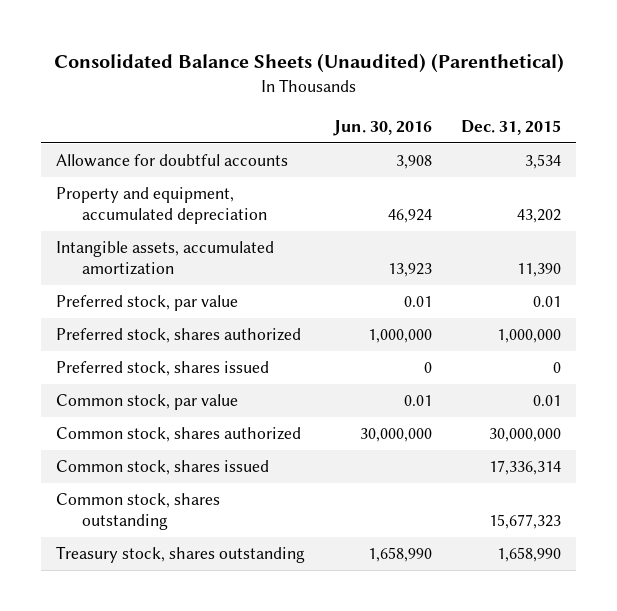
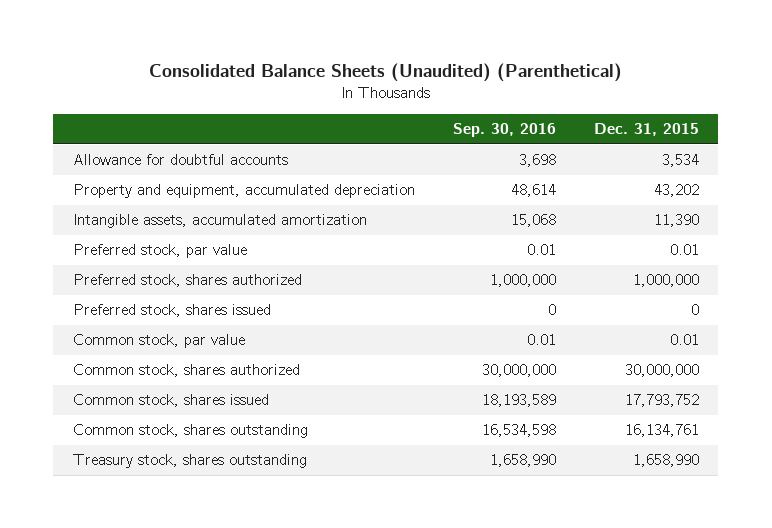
[333,119,433,136] Jun. 30, 2016 -> none
none -> [452,123,556,138] Sep. 30, 2016
[489,460,562,476] 17,336,314 -> [625,394,700,408] 17,793,752
[489,514,562,530] 15,677,323 -> [625,424,700,438] 16,134,761

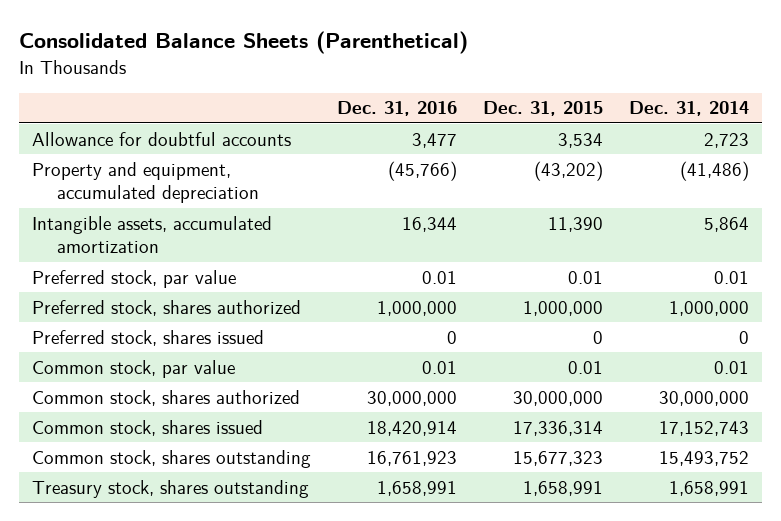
[148,63,622,83] Consolidated Balance Sheets (Unaudited) (Parenthetical) -> [18,31,468,55] Consolidated Balance Sheets (Parenthetical)
[452,123,556,138] Sep. 30, 2016 -> none
none -> [336,101,457,117] Dec. 31, 2016
none -> [629,101,750,117] Dec. 31, 2014
[654,184,700,198] 43,202 -> [533,160,603,181] (43,202)
[625,394,700,408] 17,793,752 -> [512,420,603,436] 17,336,314
[625,424,700,438] 16,134,761 -> [512,450,603,466] 15,677,323
[633,454,700,468] 1,658,990 -> [522,480,603,496] 1,658,991

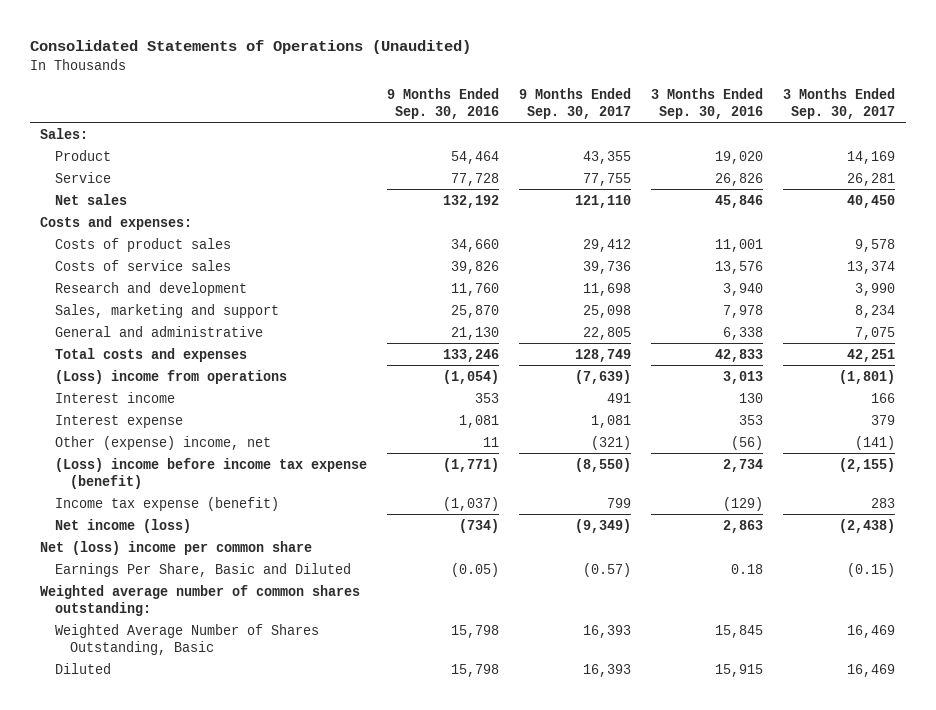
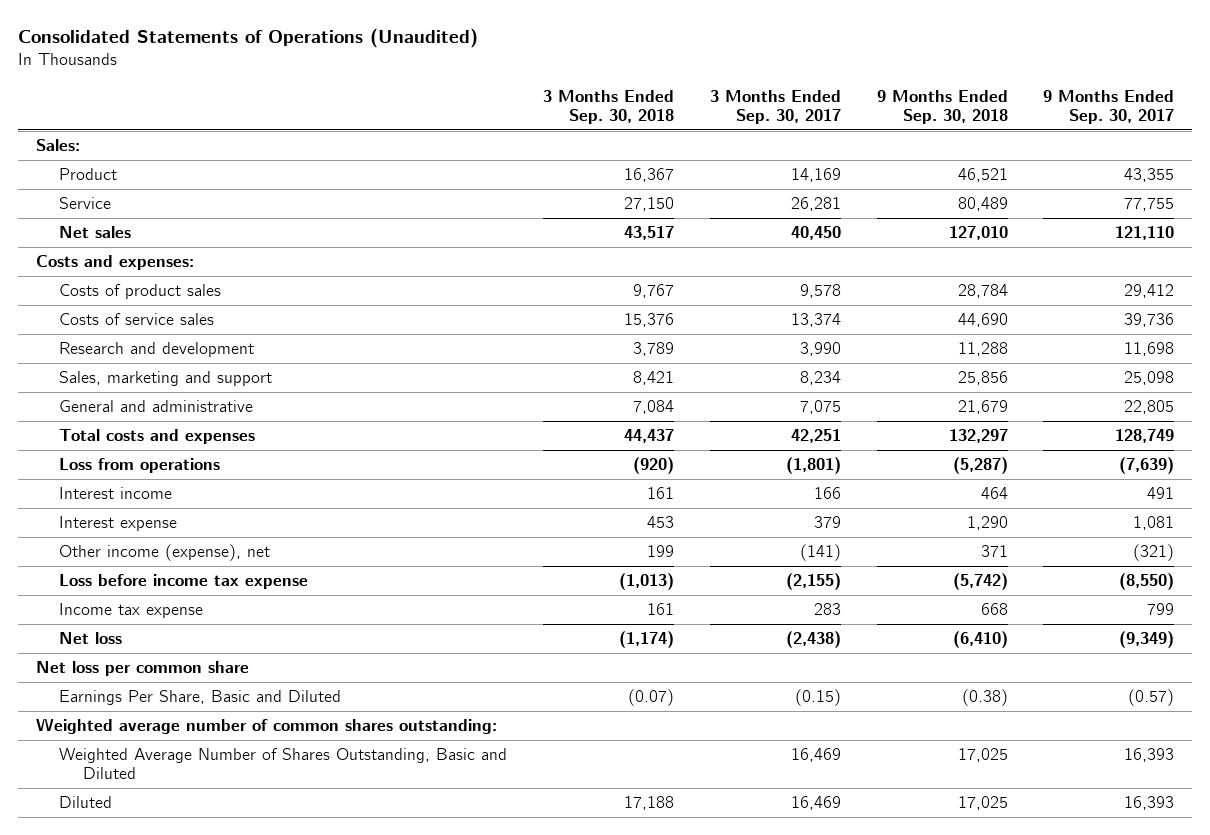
[387,87,500,119] 9 Months Ended Sep. 30, 2016 -> none
[651,87,764,119] 3 Months Ended Sep. 30, 2016 -> none
none -> [542,89,674,125] 3 Months Ended Sep. 30, 2018
none -> [876,89,1008,125] 9 Months Ended Sep. 30, 2018
[54,369,287,384] (Loss) income from operations -> [59,457,221,473] Loss from operations
[54,435,271,450] Other (expense) income, net -> [59,543,271,561] Other income (expense), net
[54,457,367,489] (Loss) income before income tax expense (benefit) -> [59,573,309,589] Loss before income tax expense
[54,496,279,511] Income tax expense (benefit) -> [59,602,204,618] Income tax expense
[54,518,191,533] Net income (loss) -> [59,631,123,644] Net loss
[40,540,313,555] Net (loss) income per common share -> [35,660,249,676] Net loss per common share
[54,623,319,655] Weighted Average Number of Shares Outstanding, Basic -> [59,747,508,780] Weighted Average Number of Shares Outstanding, Basic and Diluted

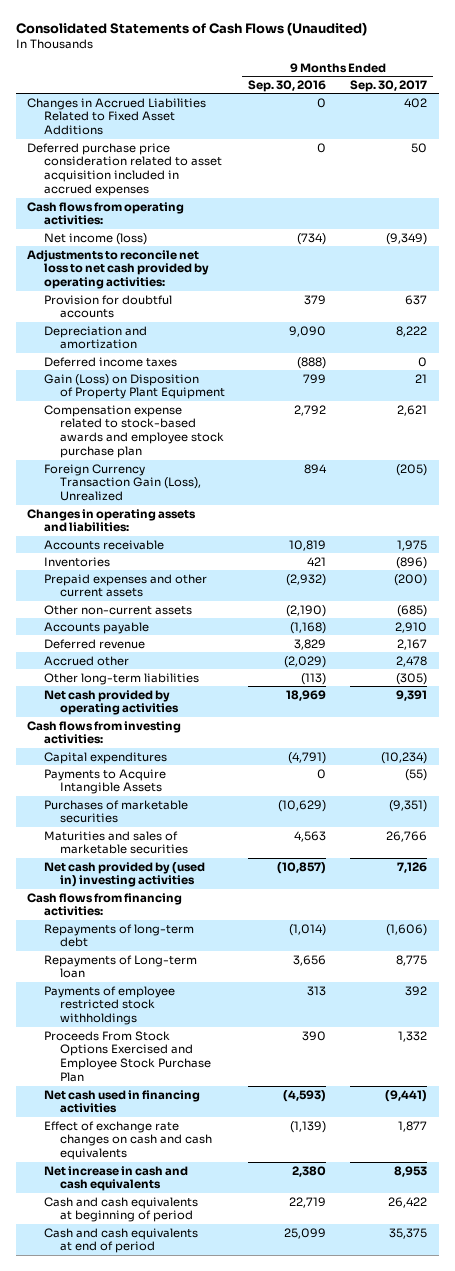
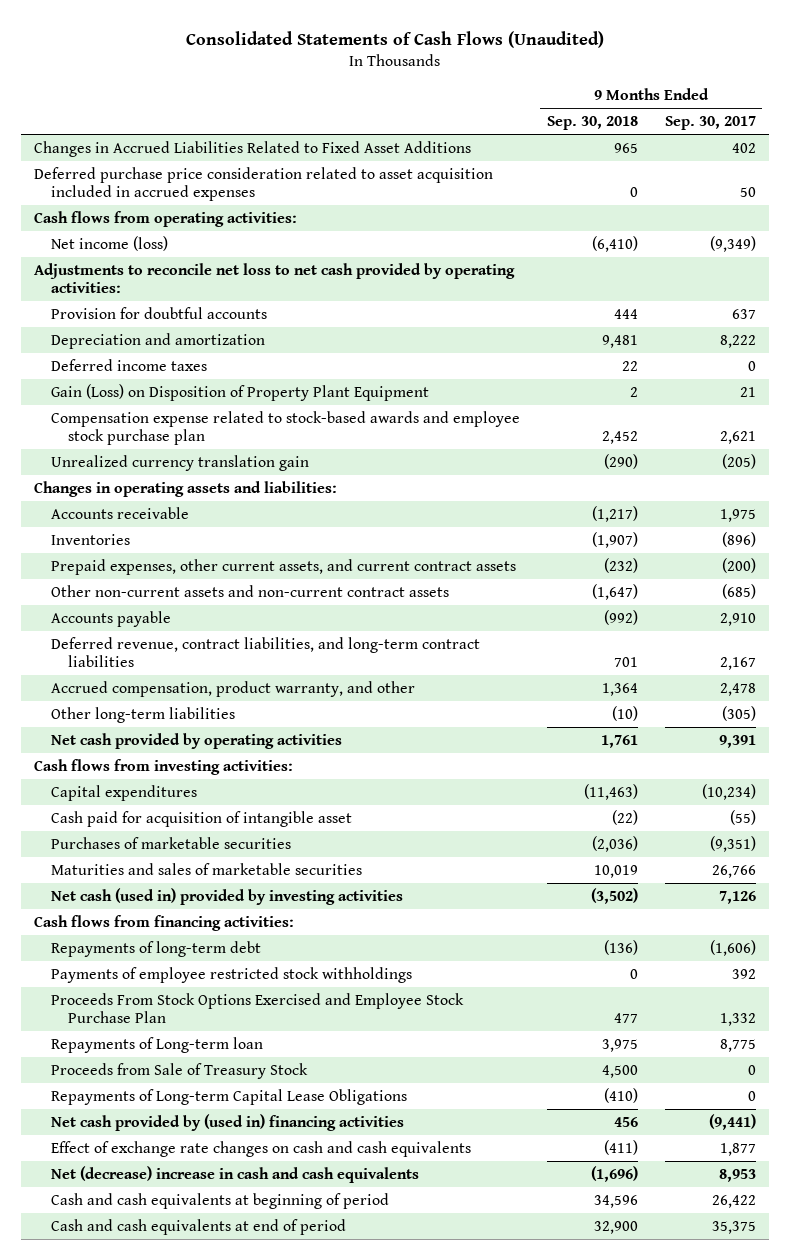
[248,80,327,93] Sep. 30, 2016 -> none
none -> [546,115,638,130] Sep. 30, 2018
[43,463,201,502] Foreign Currency Transaction Gain (Loss), Unrealized -> [50,454,309,471] Unrealized currency translation gain
[43,573,207,598] Prepaid expenses and other current assets -> [50,558,516,575] Prepaid expenses, other current assets, and current contract assets
[43,604,192,615] Other non-current assets -> [50,584,449,597] Other non-current assets and non-current contract assets
[43,638,145,649] Deferred revenue -> [50,636,480,668] Deferred revenue, contract liabilities, and long-term contract liabilities
[43,655,129,666] Accrued other -> [50,680,415,697] Accrued compensation, product warranty, and other
[43,768,166,795] Payments to Acquire Intangible Assets -> [50,810,352,827] Cash paid for acquisition of intangible asset
[43,861,205,888] Net cash provided by (used in) investing activities -> [50,887,403,905] Net cash (used in) provided by investing activities
[43,954,197,979] Repayments of Long-term loan -> [50,1036,263,1053] Repayments of Long-term loan
none -> [50,1062,308,1079] Proceeds from Sale of Treasury Stock
none -> [50,1088,407,1105] Repayments of Long-term Capital Lease Obligations
[43,1089,200,1114] Net cash used in financing activities -> [50,1113,404,1131] Net cash provided by (used in) financing activities
[43,1165,188,1192] Net increase in cash and cash equivalents -> [50,1165,419,1183] Net (decrease) increase in cash and cash equivalents

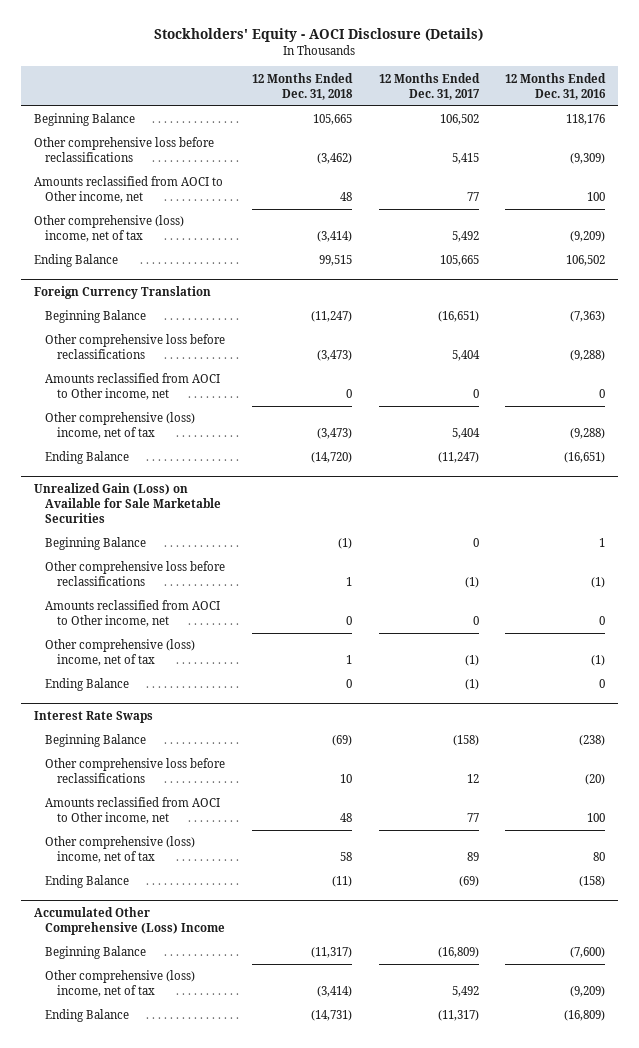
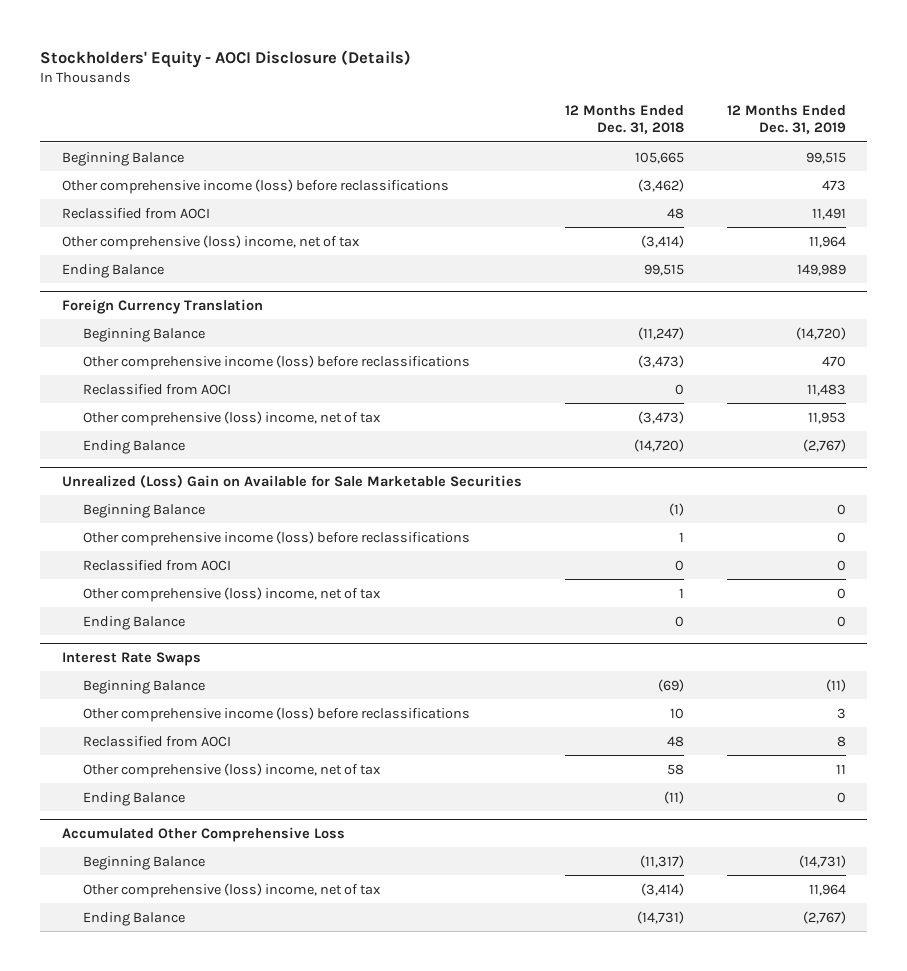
[378,72,480,100] 12 Months Ended Dec. 31, 2017 -> none
[505,72,607,100] 12 Months Ended Dec. 31, 2016 -> none
none -> [726,105,846,135] 12 Months Ended Dec. 31, 2019
[33,137,214,163] Other comprehensive loss before reclassifications -> [61,178,449,194] Other comprehensive income (loss) before reclassifications
[33,176,223,204] Amounts reclassified from AOCI to Other income, net -> [61,207,210,219] Reclassified from AOCI
[45,334,226,360] Other comprehensive loss before reclassifications -> [82,354,470,370] Other comprehensive income (loss) before reclassifications
[45,373,221,401] Amounts reclassified from AOCI to Other income, net -> [82,383,231,395] Reclassified from AOCI
[33,482,222,523] Unrealized Gain (Loss) on Available for Sale Marketable Securities -> [61,475,522,489] Unrealized (Loss) Gain on Available for Sale Marketable Securities
[45,561,226,587] Other comprehensive loss before reclassifications -> [82,530,470,546] Other comprehensive income (loss) before reclassifications
[45,600,221,628] Amounts reclassified from AOCI to Other income, net -> [82,559,231,571] Reclassified from AOCI
[45,758,226,784] Other comprehensive loss before reclassifications -> [82,706,470,722] Other comprehensive income (loss) before reclassifications
[45,797,221,825] Amounts reclassified from AOCI to Other income, net -> [82,735,231,747] Reclassified from AOCI
[33,906,226,935] Accumulated Other Comprehensive (Loss) Income -> [61,827,345,843] Accumulated Other Comprehensive Loss

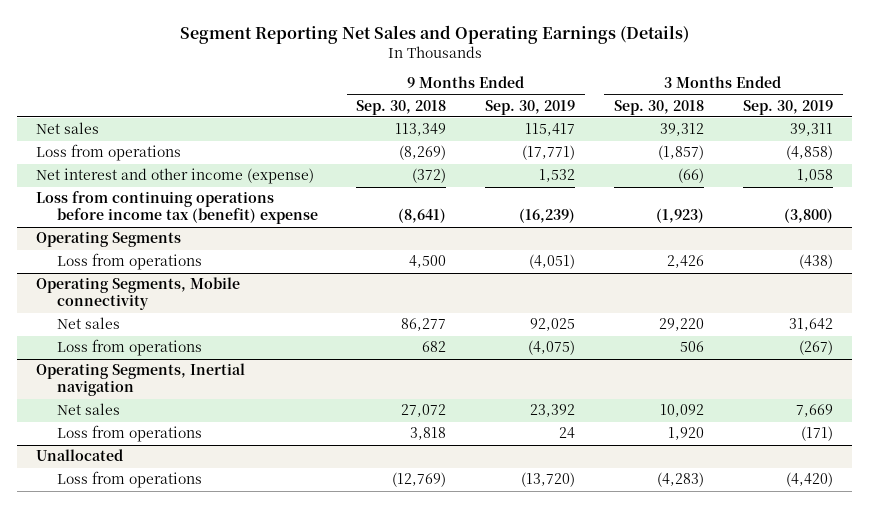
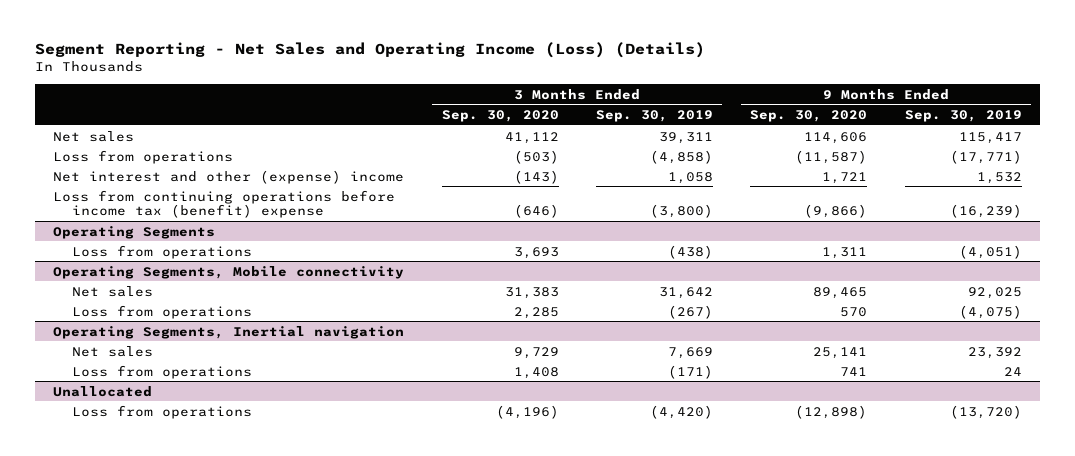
[179,24,689,44] Segment Reporting Net Sales and Operating Earnings (Details) -> [34,42,705,59] Segment Reporting - Net Sales and Operating Income (Loss) (Details)
[356,99,447,115] Sep. 30, 2018 -> none
[614,99,705,115] Sep. 30, 2018 -> none
none -> [441,109,559,122] Sep. 30, 2020
none -> [750,109,868,122] Sep. 30, 2020
[36,168,315,185] Net interest and other income (expense) -> [53,169,405,184] Net interest and other (expense) income

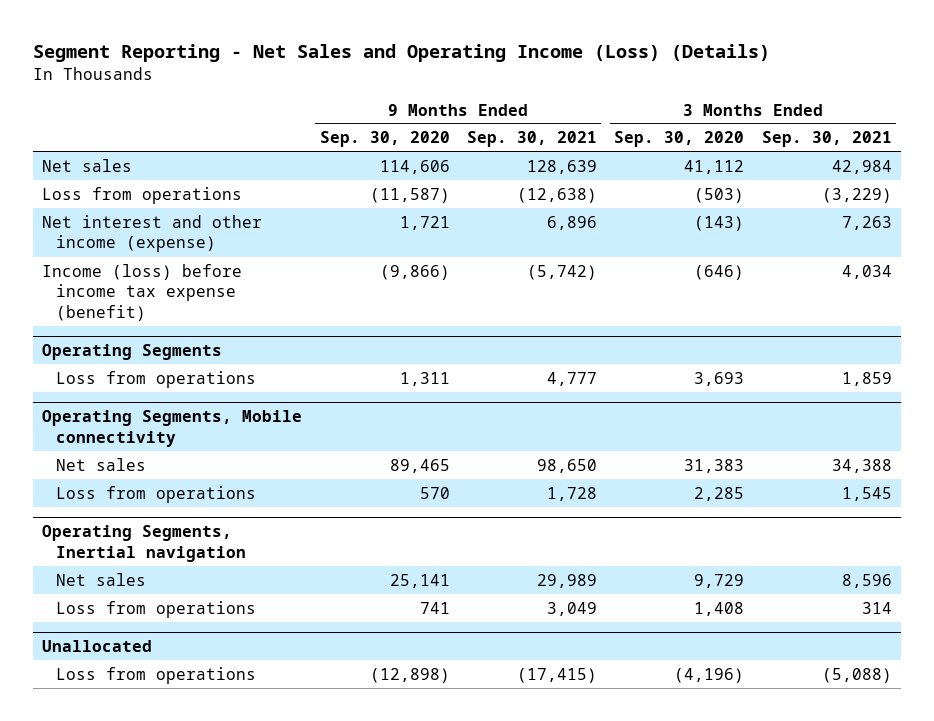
[596,109,714,122] Sep. 30, 2019 -> none
[904,109,1022,122] Sep. 30, 2019 -> none
none -> [466,131,597,148] Sep. 30, 2021
none -> [761,131,892,148] Sep. 30, 2021
[53,169,405,184] Net interest and other (expense) income -> [42,214,263,253] Net interest and other income (expense)
[53,189,396,219] Loss from continuing operations before income tax (benefit) expense -> [42,263,243,322] Income (loss) before income tax expense (benefit)

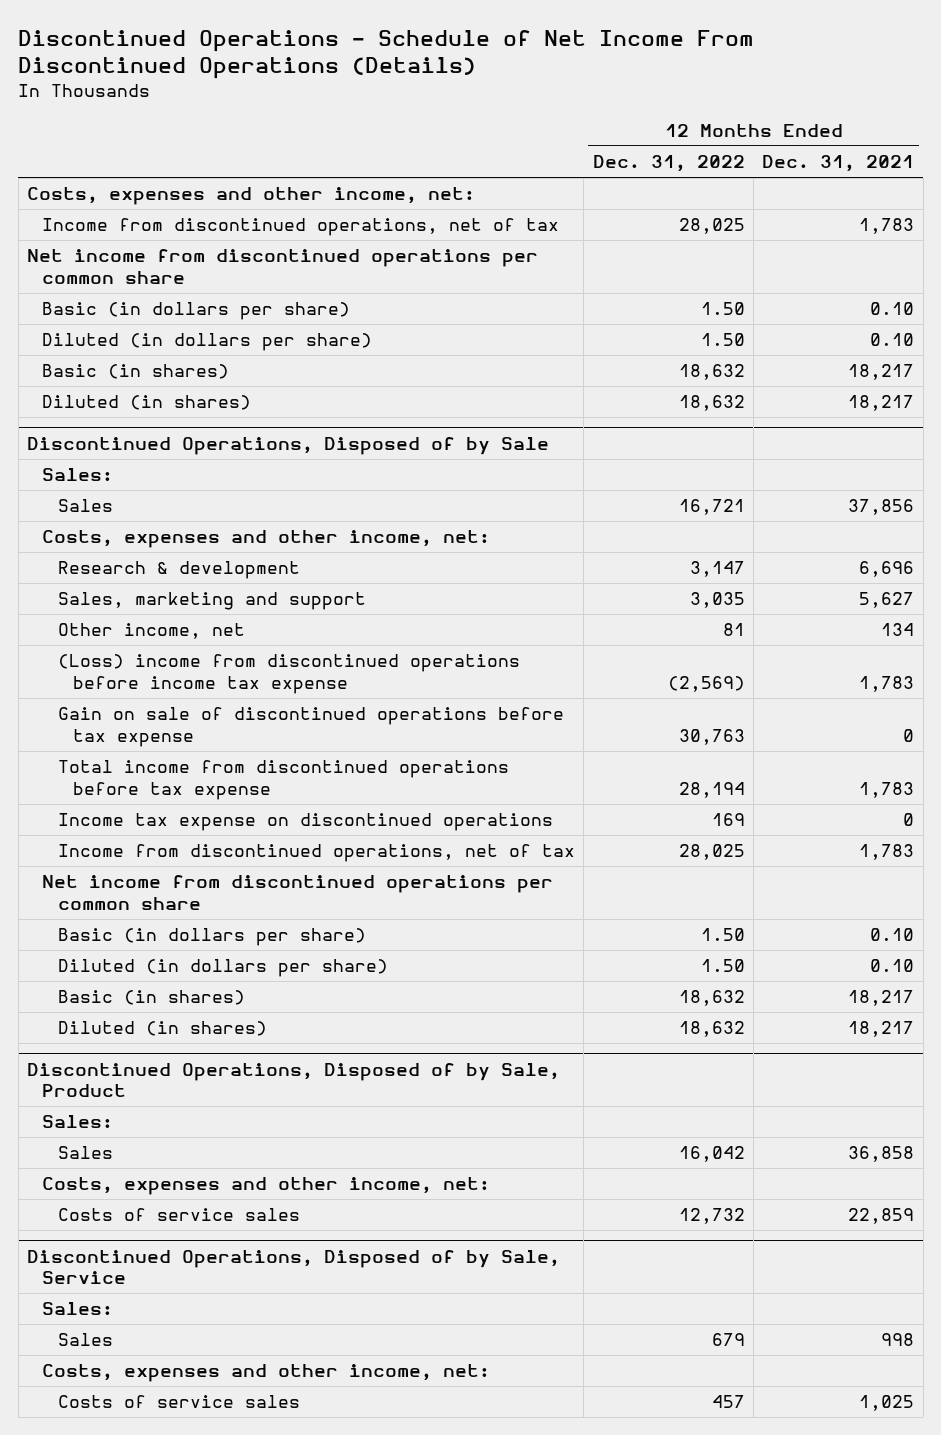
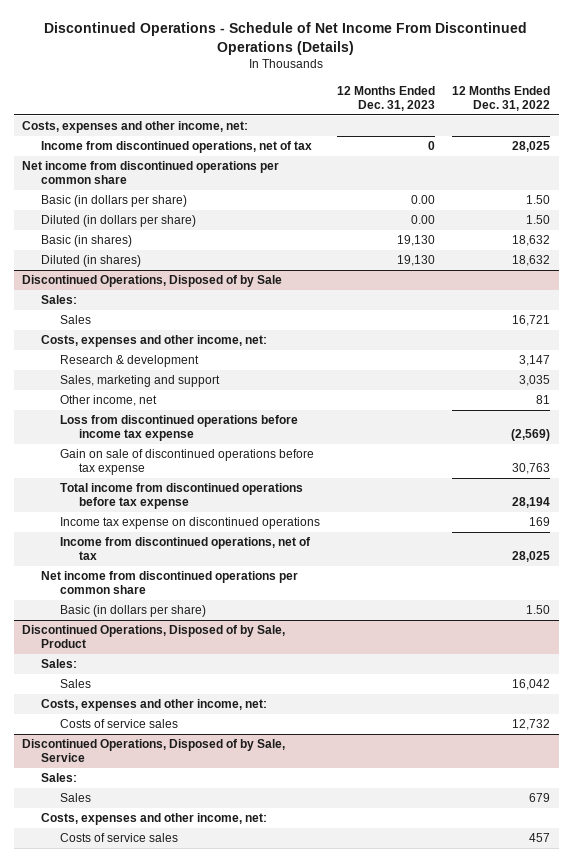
[762,155,915,173] Dec. 31, 2021 -> none
none -> [337,85,436,111] 12 Months Ended Dec. 31, 2023
[57,654,520,694] (Loss) income from discontinued operations before income tax expense -> [60,415,299,442] Loss from discontinued operations before income tax expense
[57,959,388,978] Diluted (in dollars per share) -> none
[57,990,245,1006] Basic (in shares) -> none
[57,1021,267,1037] Diluted (in shares) -> none

